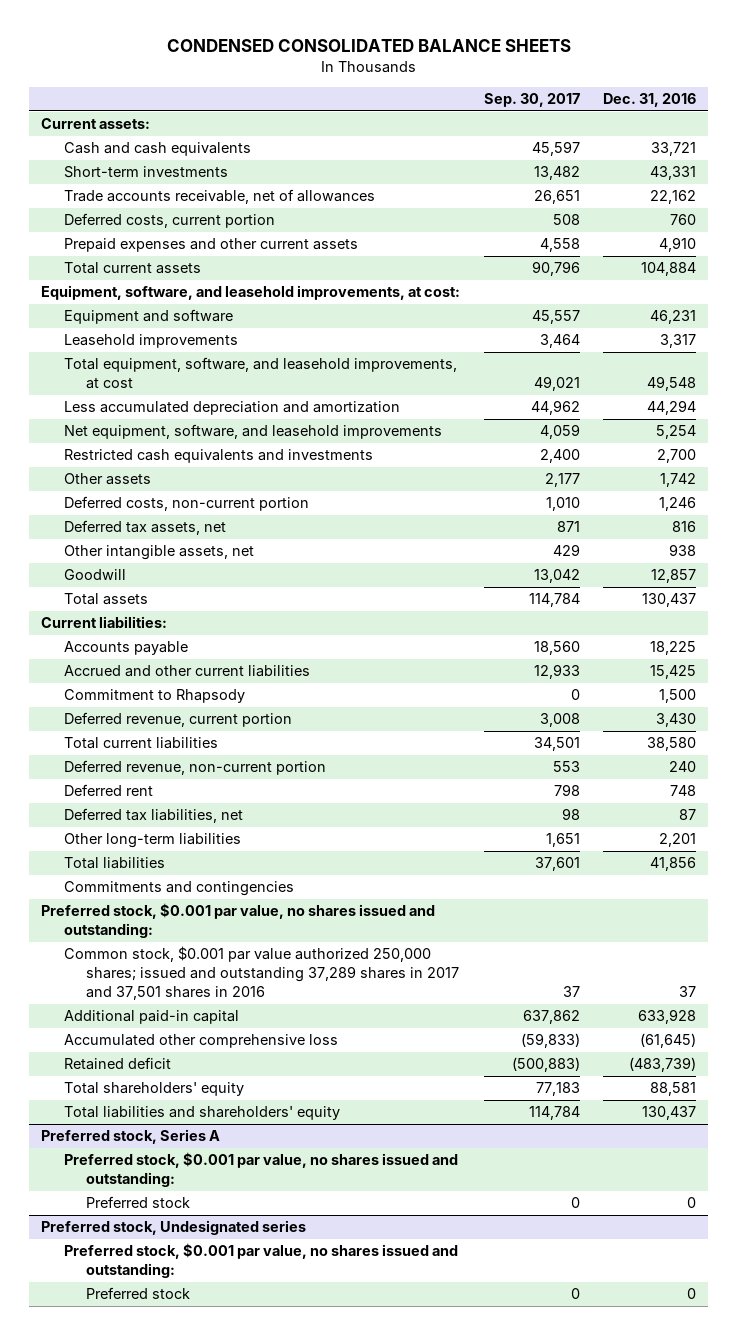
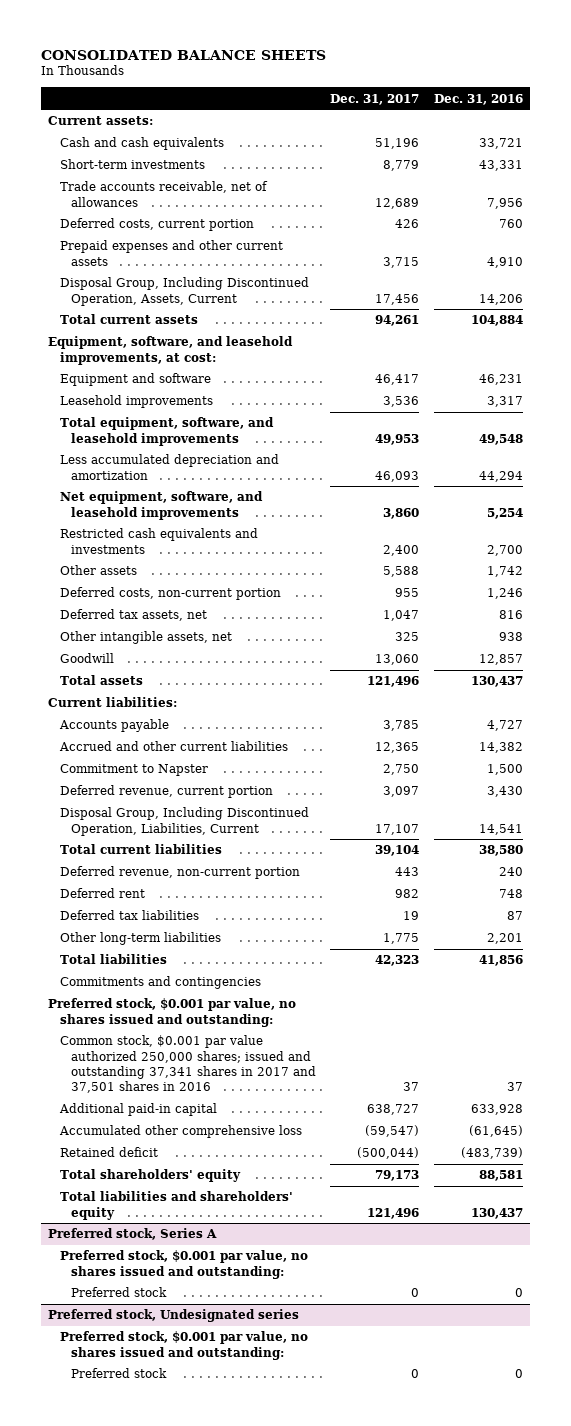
[166,39,571,53] CONDENSED CONSOLIDATED BALANCE SHEETS -> [41,49,327,60] CONSOLIDATED BALANCE SHEETS
[483,93,580,108] Sep. 30, 2017 -> none
none -> [330,93,420,105] Dec. 31, 2017
[650,190,697,205] 22,162 -> [486,197,523,209] 7,956
none -> [59,277,309,306] Disposal Group, Including Discontinued Operation, Assets, Current
[63,357,457,390] Total equipment, software, and leasehold improvements, at cost -> [59,417,274,446] Total equipment, software, and leasehold improvements
[650,641,697,656] 18,225 -> [486,720,523,732] 4,727
[650,665,697,680] 15,425 -> [478,742,523,754] 14,382
[63,689,245,704] Commitment to Rhapsody -> [59,764,208,777] Commitment to Napster
none -> [59,807,309,836] Disposal Group, Including Discontinued Operation, Liabilities, Current
[63,808,243,824] Deferred tax liabilities, net -> [59,910,199,921] Deferred tax liabilities
[63,946,459,1001] Common stock, $0.001 par value authorized 250,000 shares; issued and outstanding 37,289 shares in 2017 and 37,501 shares in 2016 -> [59,1035,317,1093] Common stock, $0.001 par value authorized 250,000 shares; issued and outstanding 37,341 shares in 2017 and 37,501 shares in 2016

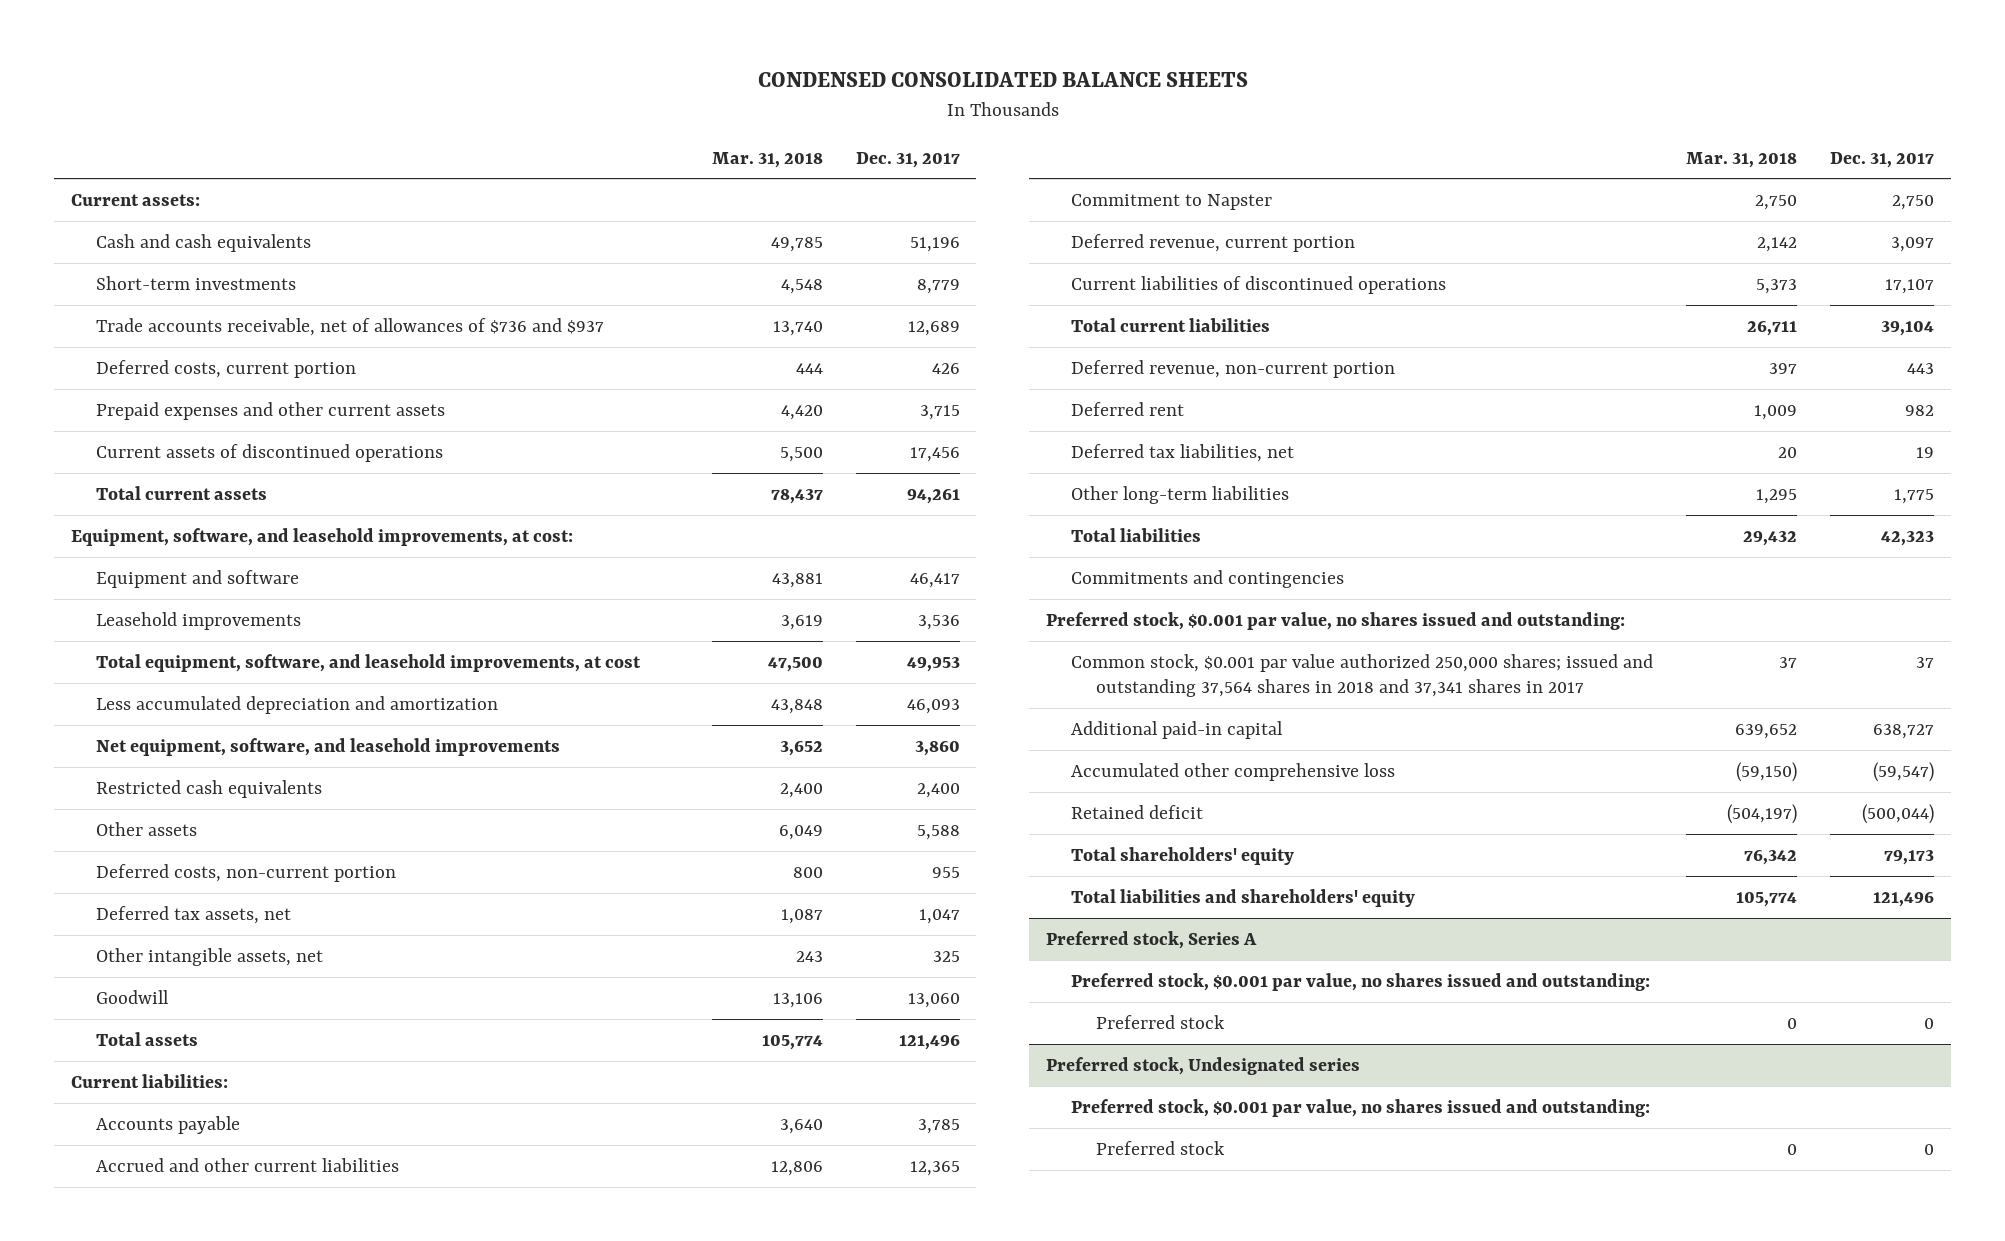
[41,49,327,60] CONSOLIDATED BALANCE SHEETS -> [757,72,1248,88] CONDENSED CONSOLIDATED BALANCE SHEETS
[433,93,523,105] Dec. 31, 2016 -> none
none -> [711,151,823,168] Mar. 31, 2018
[59,181,268,207] Trade accounts receivable, net of allowances -> [96,317,605,336] Trade accounts receivable, net of allowances of $736 and $937
[59,277,309,306] Disposal Group, Including Discontinued Operation, Assets, Current -> [96,443,444,462] Current assets of discontinued operations
[59,417,274,446] Total equipment, software, and leasehold improvements -> [96,653,642,672] Total equipment, software, and leasehold improvements, at cost
[59,528,258,554] Restricted cash equivalents and investments -> [96,779,323,798] Restricted cash equivalents
[59,807,309,836] Disposal Group, Including Discontinued Operation, Liabilities, Current -> [1070,275,1446,294] Current liabilities of discontinued operations
[59,910,199,921] Deferred tax liabilities -> [1070,443,1294,462] Deferred tax liabilities, net
[59,1035,317,1093] Common stock, $0.001 par value authorized 250,000 shares; issued and outstanding 37,341 shares in 2017 and 37,501 shares in 2016 -> [1070,653,1653,698] Common stock, $0.001 par value authorized 250,000 shares; issued and outstanding 37,564 shares in 2018 and 37,341 shares in 2017

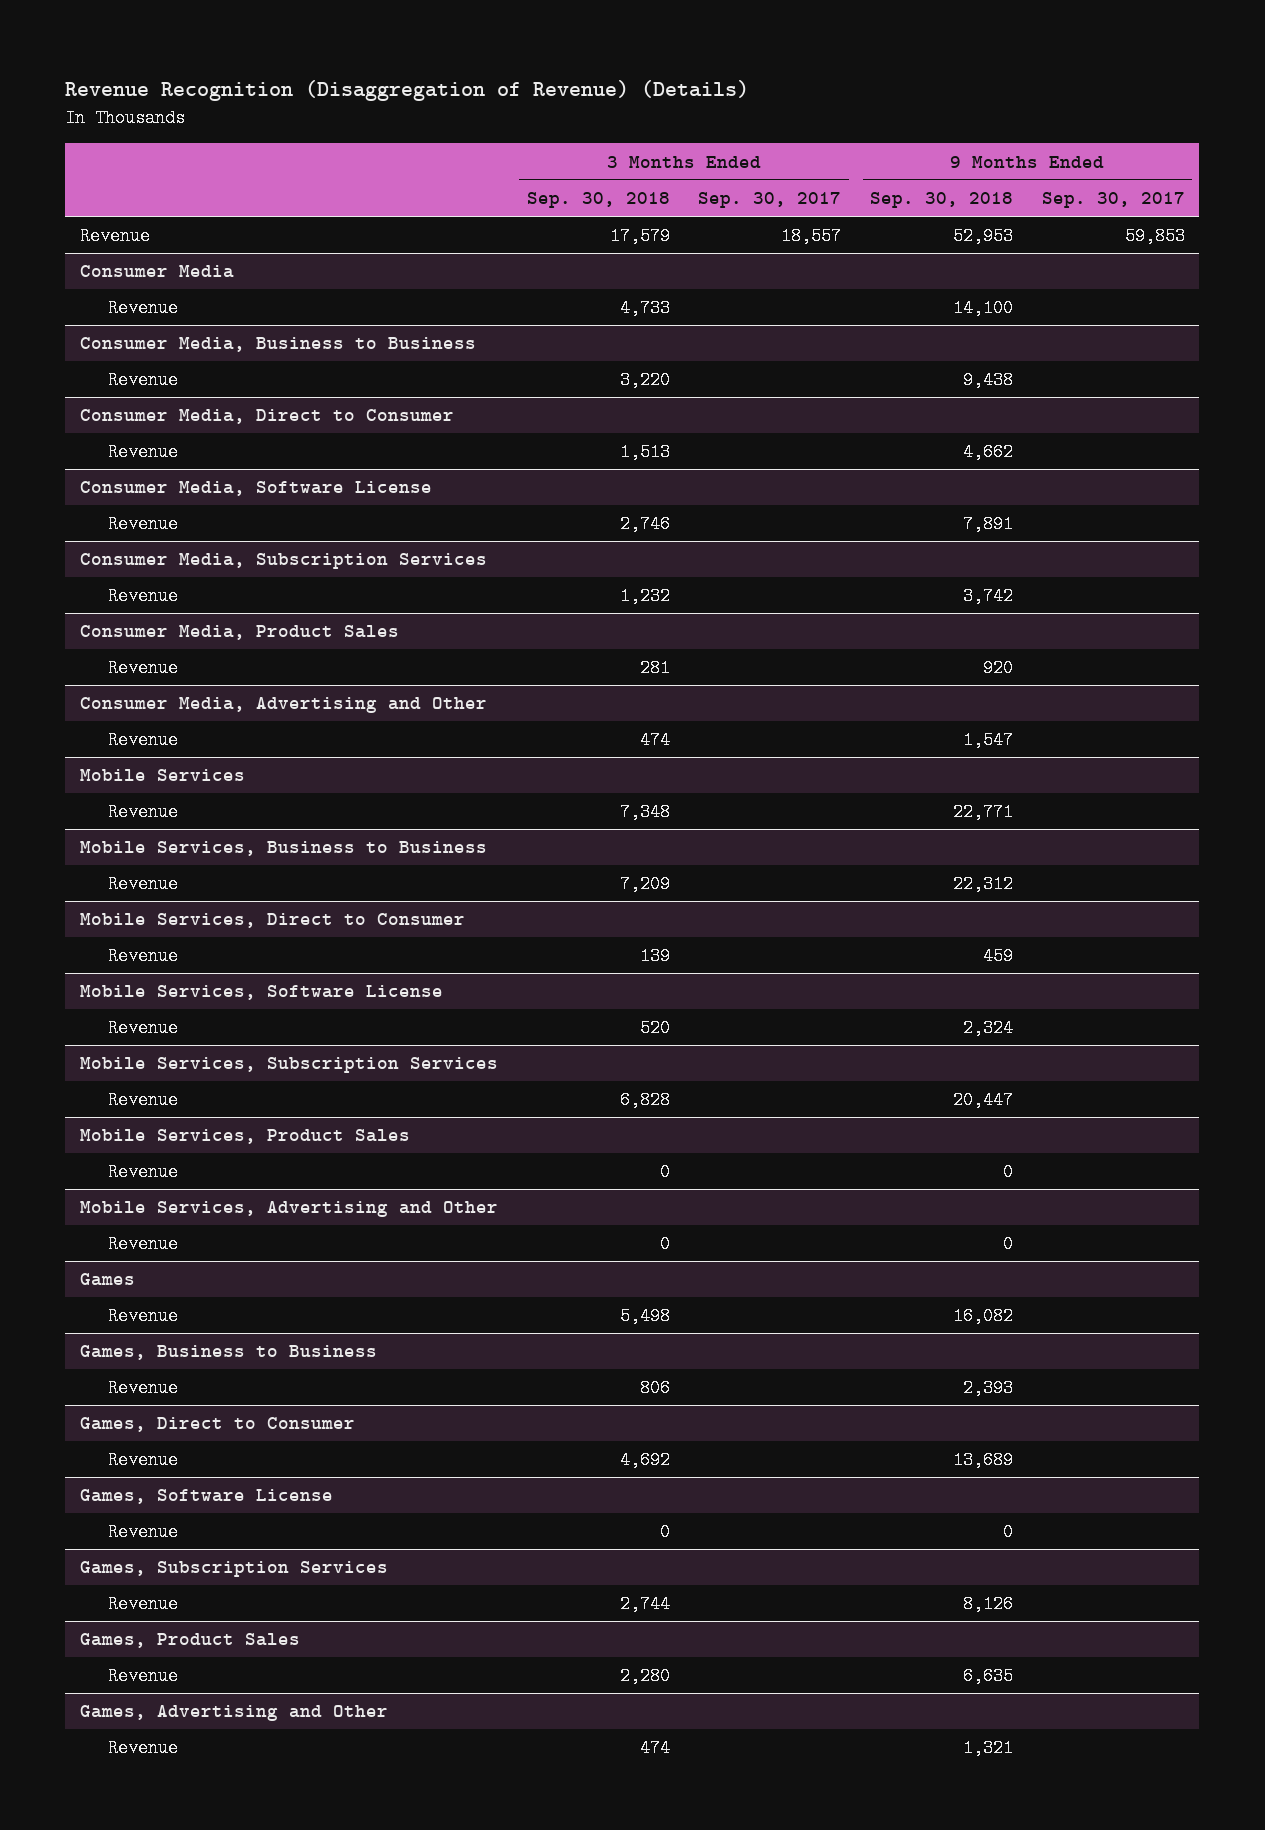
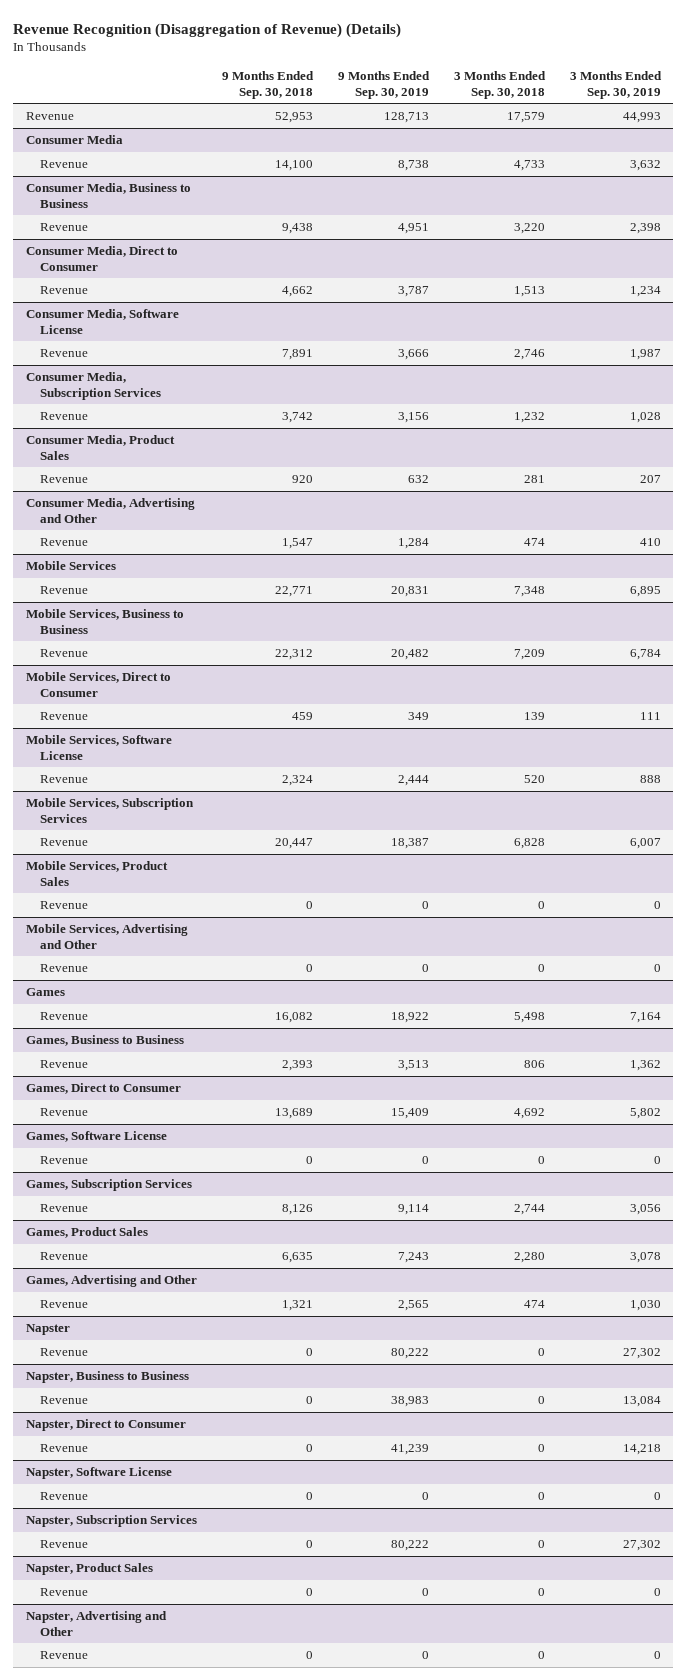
[698,192,842,209] Sep. 30, 2017 -> none
[1041,192,1185,209] Sep. 30, 2017 -> none
none -> [337,71,430,99] 9 Months Ended Sep. 30, 2019
none -> [569,71,662,99] 3 Months Ended Sep. 30, 2019
none -> [25,1323,70,1335] Napster
none -> [39,1347,88,1356] Revenue
none -> [25,1370,189,1383] Napster, Business to Business
none -> [39,1395,88,1404] Revenue
none -> [25,1418,186,1431] Napster, Direct to Consumer
none -> [39,1443,88,1452] Revenue
none -> [25,1466,172,1479] Napster, Software License
none -> [39,1491,88,1500] Revenue
none -> [25,1514,197,1527] Napster, Subscription Services
none -> [39,1539,88,1548] Revenue
none -> [25,1562,153,1575] Napster, Product Sales
none -> [39,1587,88,1596] Revenue
none -> [25,1610,167,1636] Napster, Advertising and Other
none -> [39,1650,88,1659] Revenue

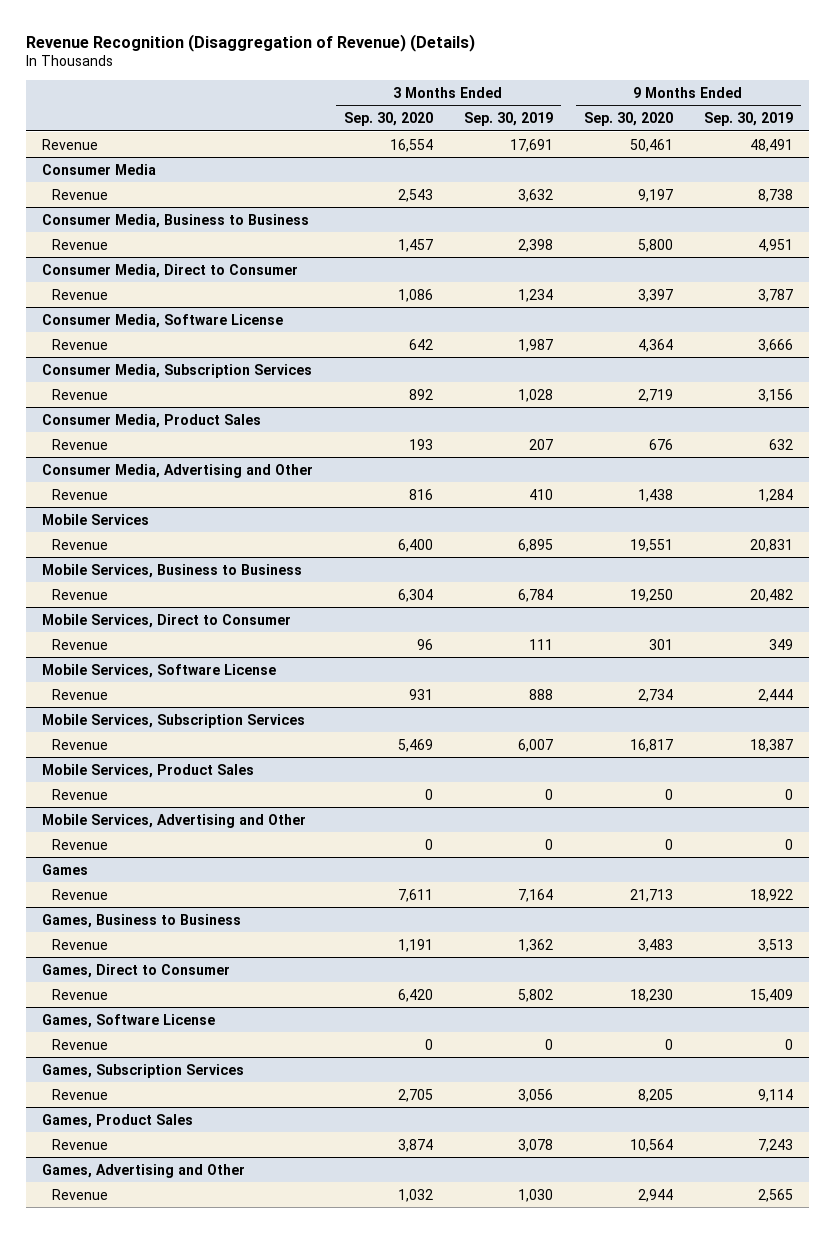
[221,71,314,99] 9 Months Ended Sep. 30, 2018 -> none
[453,71,546,99] 3 Months Ended Sep. 30, 2018 -> none
none -> [343,112,433,127] Sep. 30, 2020
none -> [583,112,673,127] Sep. 30, 2020
[383,111,429,123] 128,713 -> [750,138,794,152] 48,491
[622,111,661,123] 44,993 -> [509,138,553,152] 17,691
[25,1323,70,1335] Napster -> none
[39,1347,88,1356] Revenue -> none
[25,1370,189,1383] Napster, Business to Business -> none
[39,1395,88,1404] Revenue -> none
[25,1418,186,1431] Napster, Direct to Consumer -> none
[39,1443,88,1452] Revenue -> none
[25,1466,172,1479] Napster, Software License -> none
[39,1491,88,1500] Revenue -> none
[25,1514,197,1527] Napster, Subscription Services -> none
[39,1539,88,1548] Revenue -> none
[25,1562,153,1575] Napster, Product Sales -> none
[39,1587,88,1596] Revenue -> none
[25,1610,167,1636] Napster, Advertising and Other -> none
[39,1650,88,1659] Revenue -> none

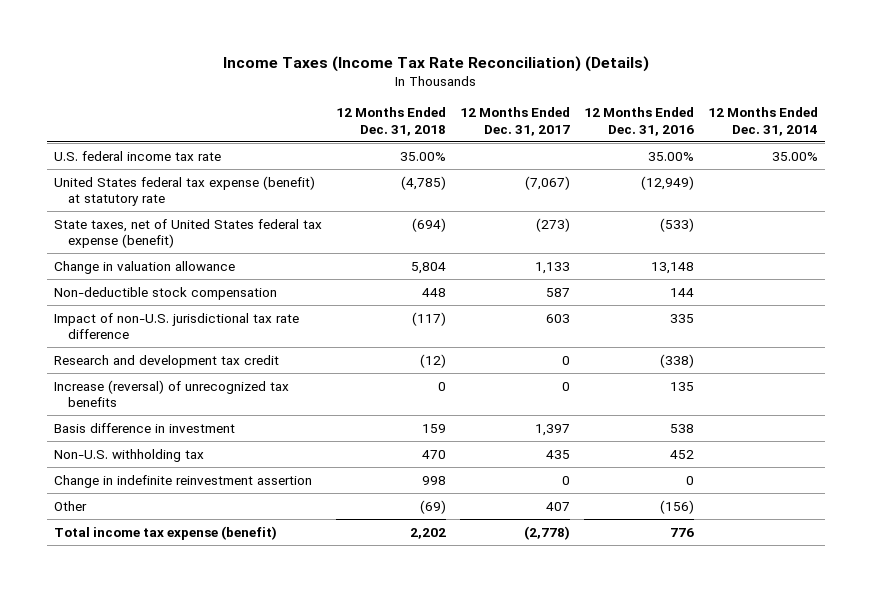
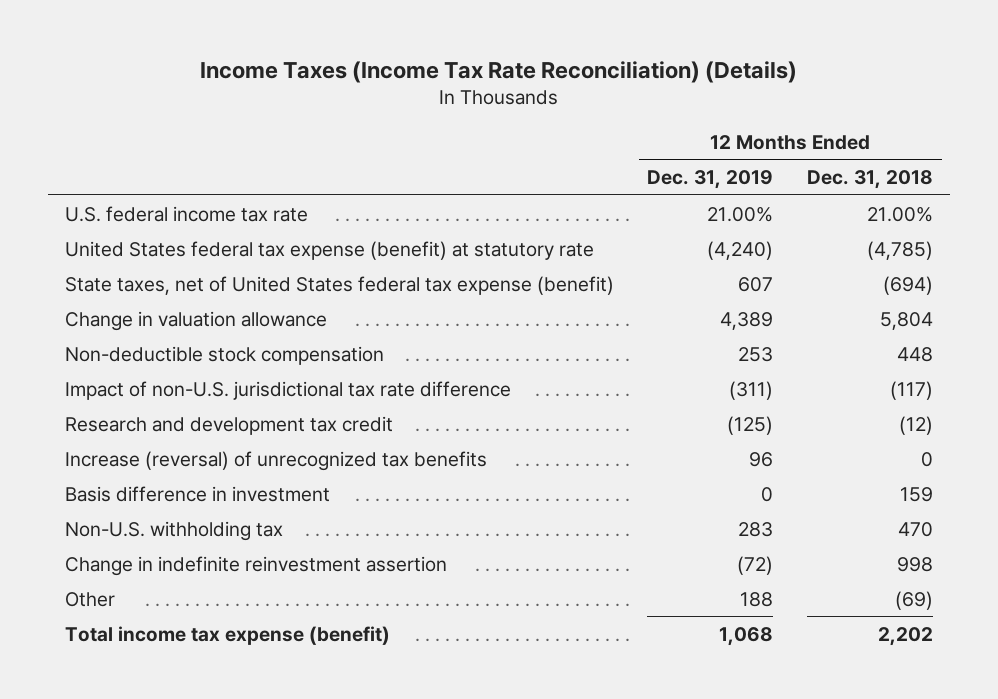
[460,107,571,136] 12 Months Ended Dec. 31, 2017 -> none
[584,107,695,136] 12 Months Ended Dec. 31, 2016 -> none
[708,107,819,136] 12 Months Ended Dec. 31, 2014 -> none
none -> [647,169,774,189] Dec. 31, 2019
[400,151,447,161] 35.00% -> [867,206,934,222] 21.00%

